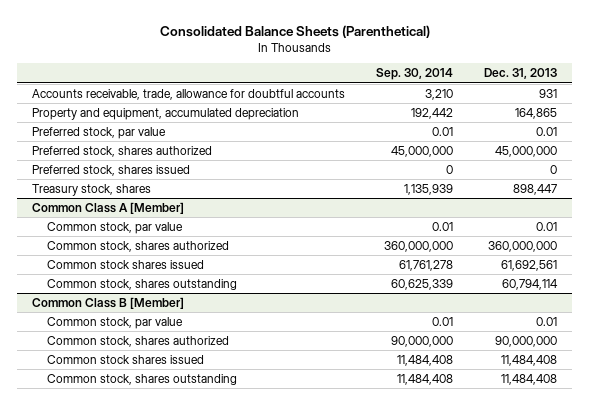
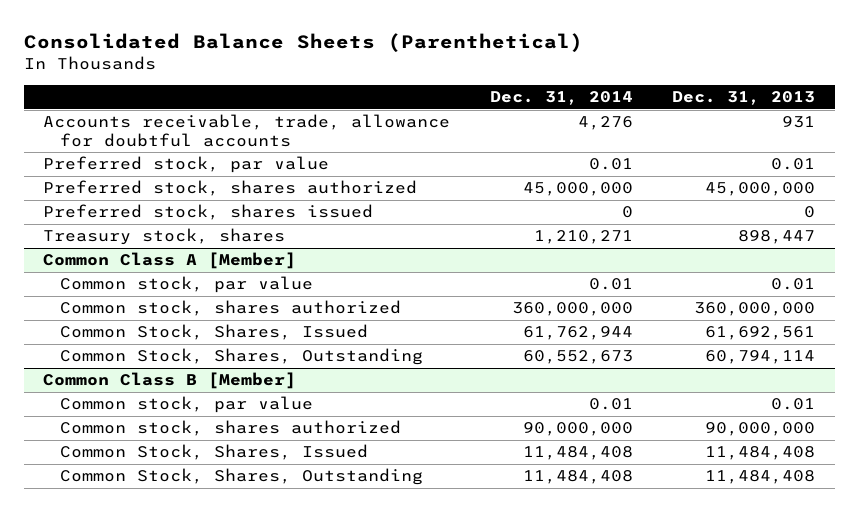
[376,68,454,81] Sep. 30, 2014 -> none
none -> [489,91,633,106] Dec. 31, 2014
[32,107,300,120] Property and equipment, accumulated depreciation -> none
[46,259,204,269] Common stock shares issued -> [60,324,369,341] Common Stock, Shares, Issued
[46,278,237,290] Common stock, shares outstanding -> [60,348,424,366] Common Stock, Shares, Outstanding
[46,354,204,364] Common stock shares issued -> [60,444,369,461] Common Stock, Shares, Issued
[46,373,237,385] Common stock, shares outstanding -> [60,468,424,486] Common Stock, Shares, Outstanding

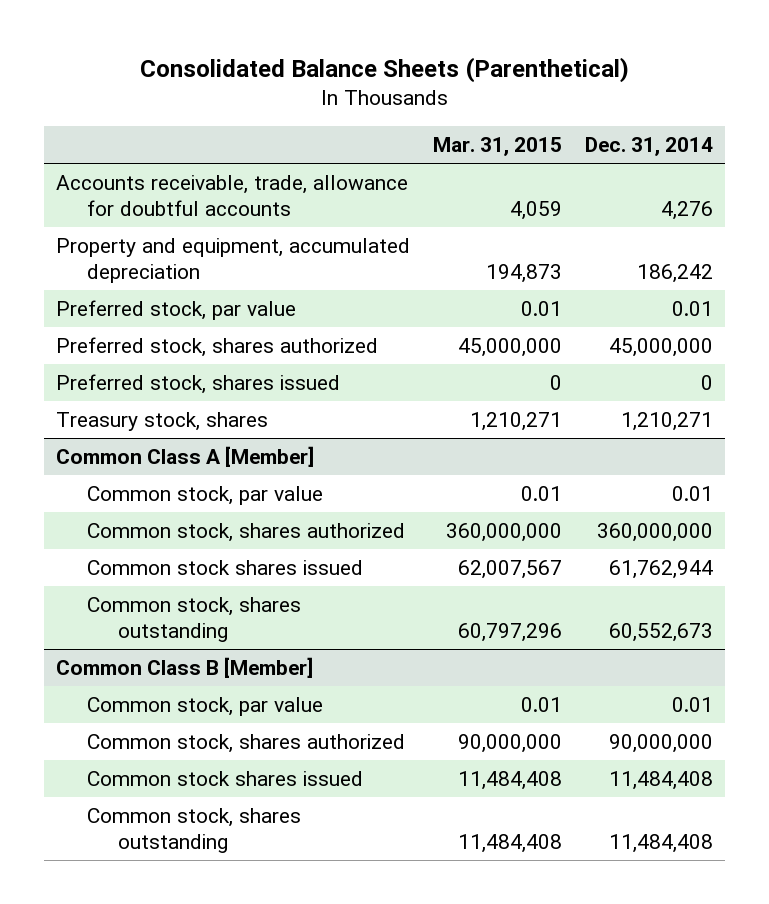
[672,91,816,106] Dec. 31, 2013 -> none
none -> [433,137,563,157] Mar. 31, 2015
none -> [55,238,410,284] Property and equipment, accumulated depreciation
[60,324,369,341] Common Stock, Shares, Issued -> [86,560,363,576] Common stock shares issued
[60,348,424,366] Common Stock, Shares, Outstanding -> [86,597,301,643] Common stock, shares outstanding
[60,444,369,461] Common Stock, Shares, Issued -> [86,771,363,787] Common stock shares issued
[60,468,424,486] Common Stock, Shares, Outstanding -> [86,808,301,854] Common stock, shares outstanding

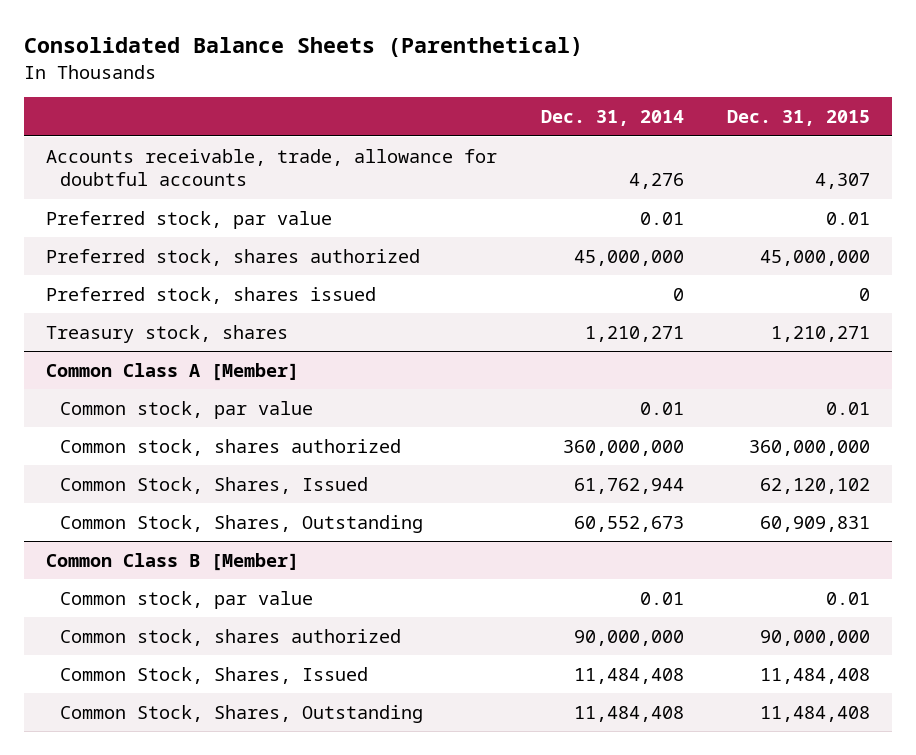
[433,137,563,157] Mar. 31, 2015 -> none
none -> [727,110,871,127] Dec. 31, 2015
[55,238,410,284] Property and equipment, accumulated depreciation -> none
[86,560,363,576] Common stock shares issued -> [60,476,369,494] Common Stock, Shares, Issued
[86,597,301,643] Common stock, shares outstanding -> [60,514,424,533] Common Stock, Shares, Outstanding
[86,771,363,787] Common stock shares issued -> [60,666,369,684] Common Stock, Shares, Issued
[86,808,301,854] Common stock, shares outstanding -> [60,704,424,723] Common Stock, Shares, Outstanding

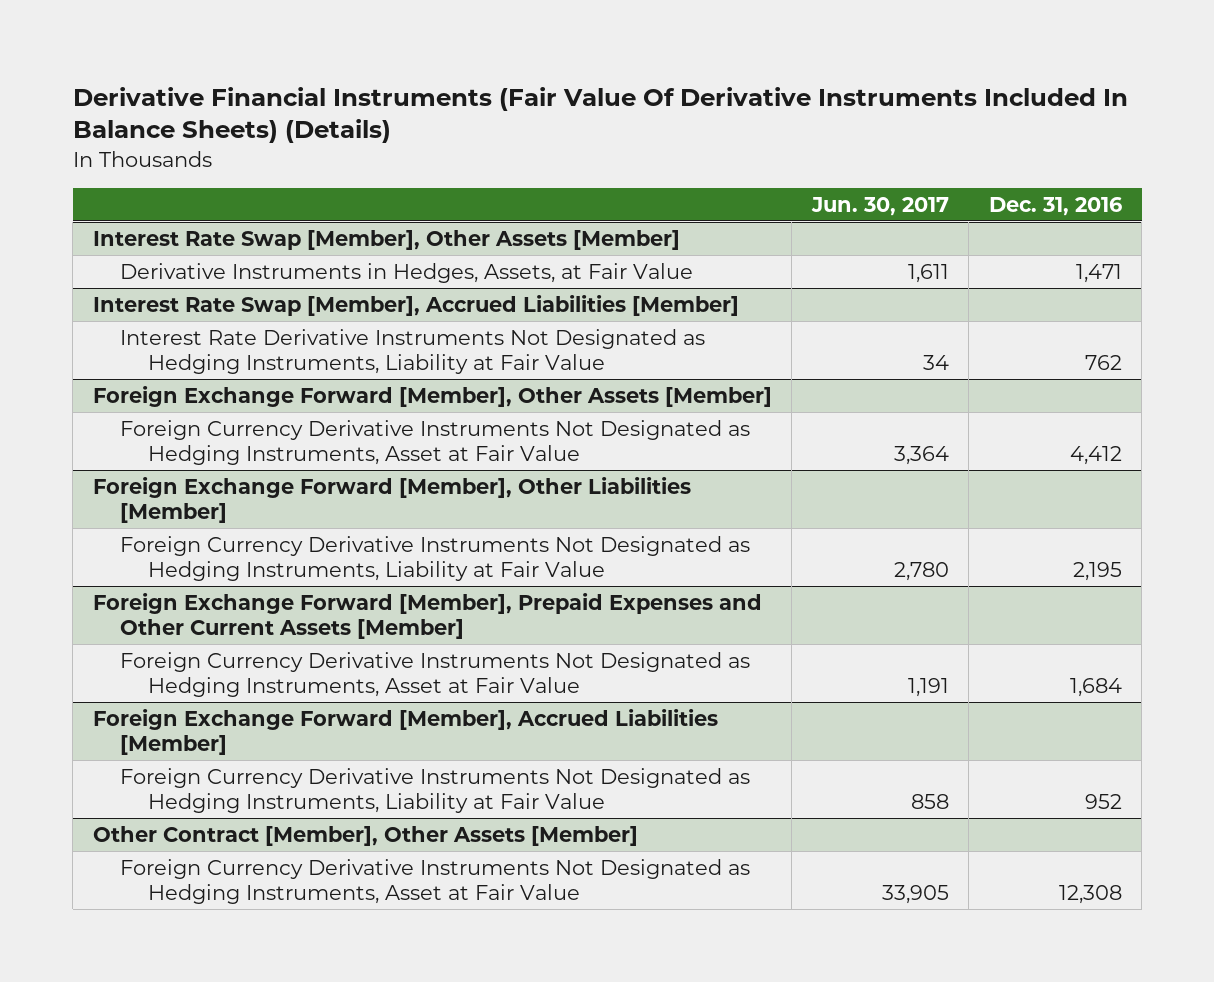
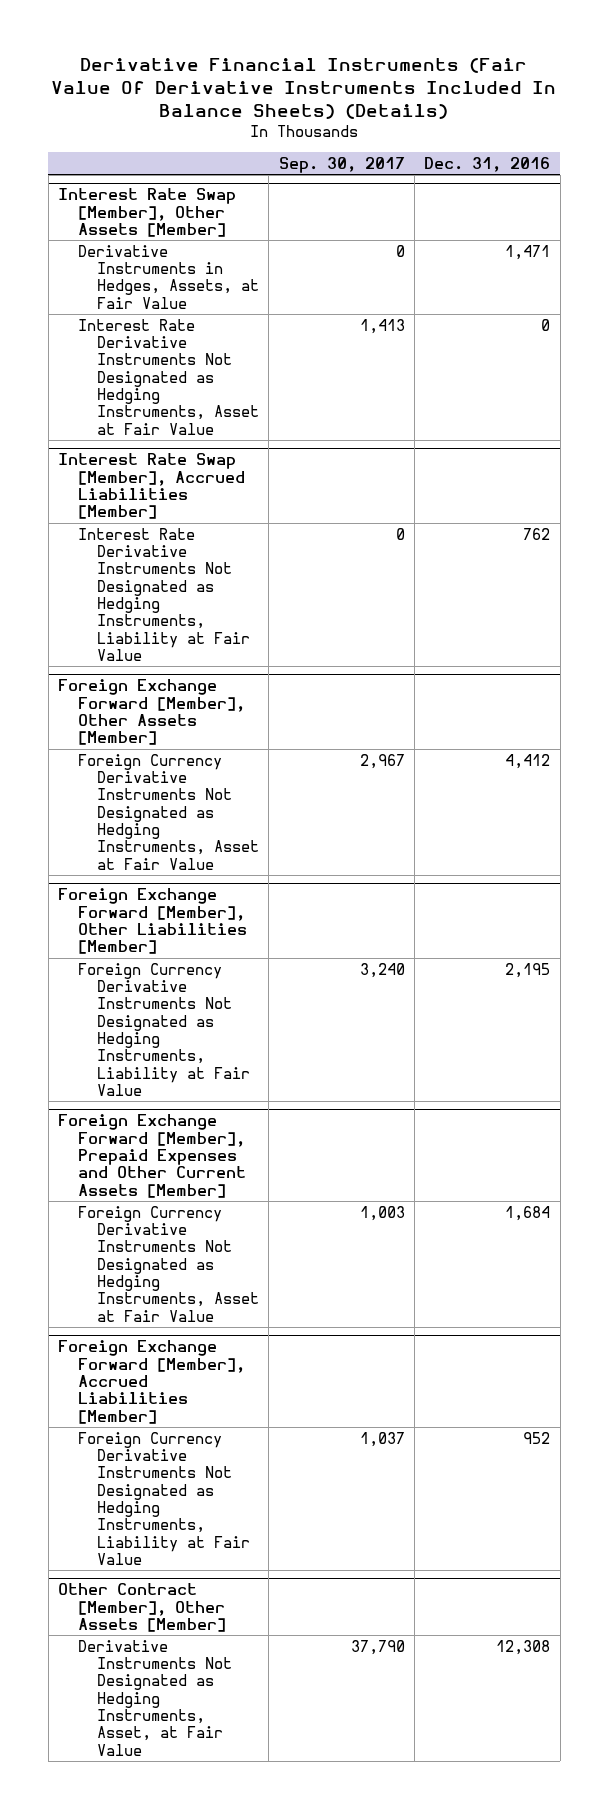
[810,196,949,216] Jun. 30, 2017 -> none
none -> [278,156,405,173] Sep. 30, 2017
none -> [77,318,259,435] Interest Rate Derivative Instruments Not Designated as Hedging Instruments, Asset at Fair Value
[120,858,751,905] Foreign Currency Derivative Instruments Not Designated as Hedging Instruments, Asset at Fair Value -> [77,1639,232,1756] Derivative Instruments Not Designated as Hedging Instruments, Asset, at Fair Value

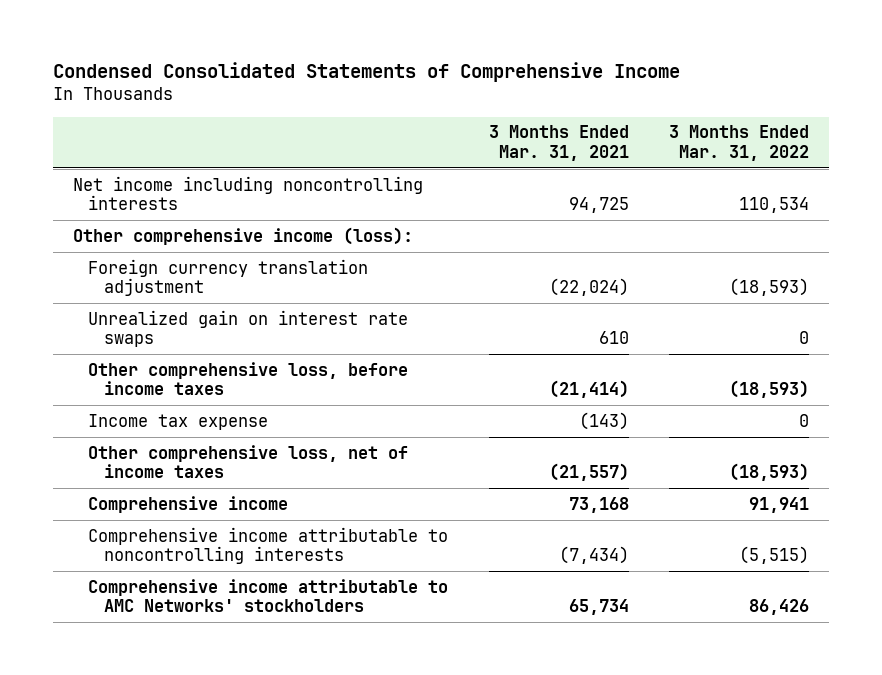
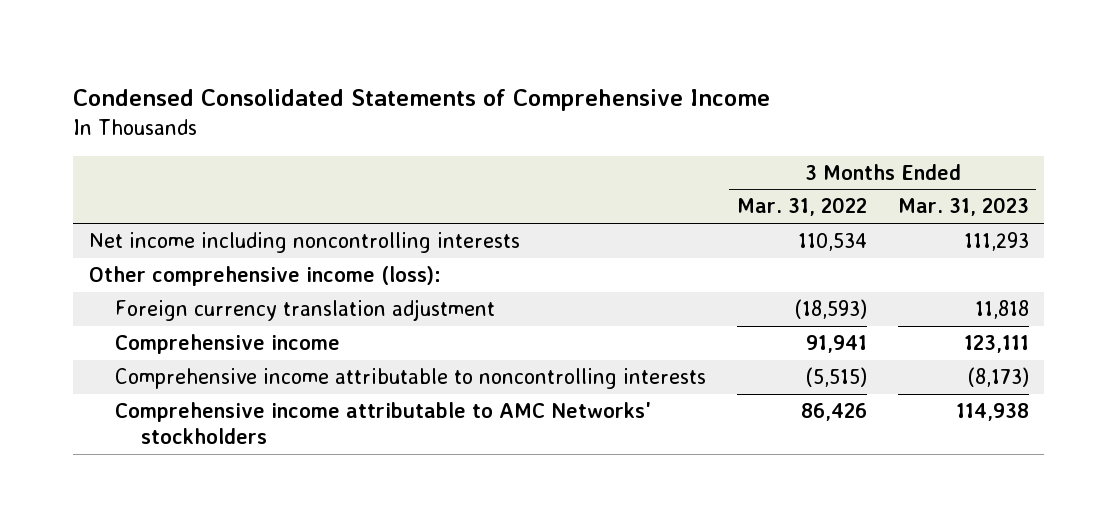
[488,125,629,161] 3 Months Ended Mar. 31, 2021 -> none
none -> [897,197,1029,217] Mar. 31, 2023
[88,309,409,348] Unrealized gain on interest rate swaps -> none
[88,361,409,396] Other comprehensive loss, before income taxes -> none
[88,413,269,430] Income tax expense -> none
[88,444,409,479] Other comprehensive loss, net of income taxes -> none

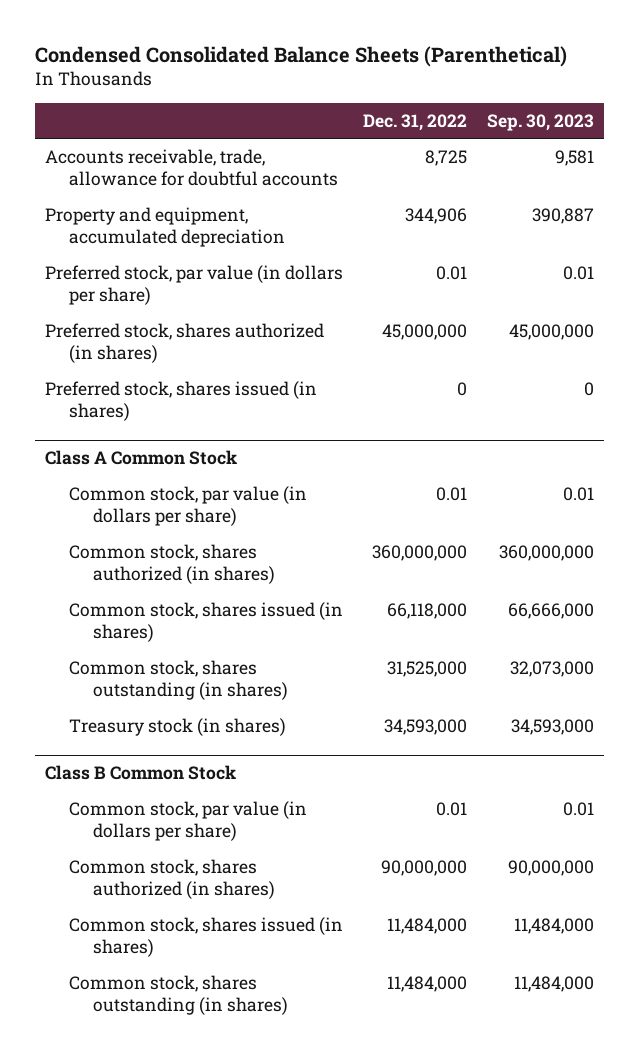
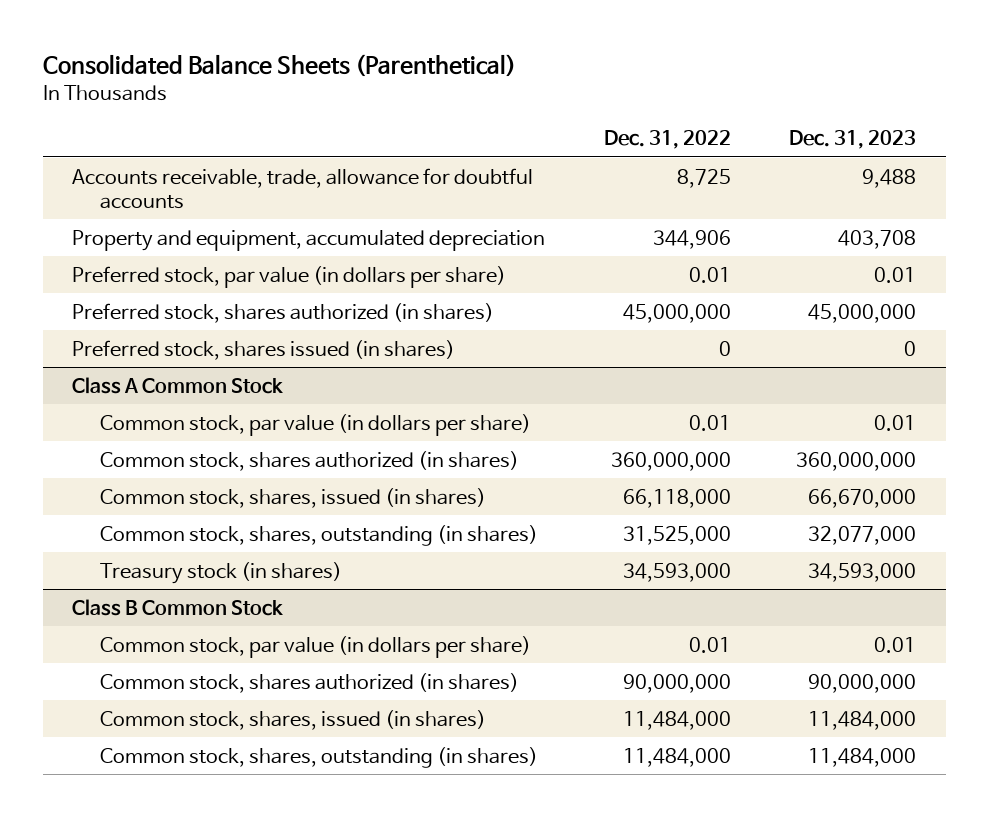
[35,45,568,67] Condensed Consolidated Balance Sheets (Parenthetical) -> [43,54,517,78] Consolidated Balance Sheets (Parenthetical)
[487,113,595,131] Sep. 30, 2023 -> none
none -> [789,130,917,150] Dec. 31, 2023
[68,602,343,643] Common stock, shares issued (in shares) -> [99,487,486,508] Common stock, shares, issued (in shares)
[68,660,288,701] Common stock, shares outstanding (in shares) -> [99,524,538,546] Common stock, shares, outstanding (in shares)
[68,917,343,958] Common stock, shares issued (in shares) -> [99,709,486,730] Common stock, shares, issued (in shares)
[68,975,288,1016] Common stock, shares outstanding (in shares) -> [99,746,538,768] Common stock, shares, outstanding (in shares)

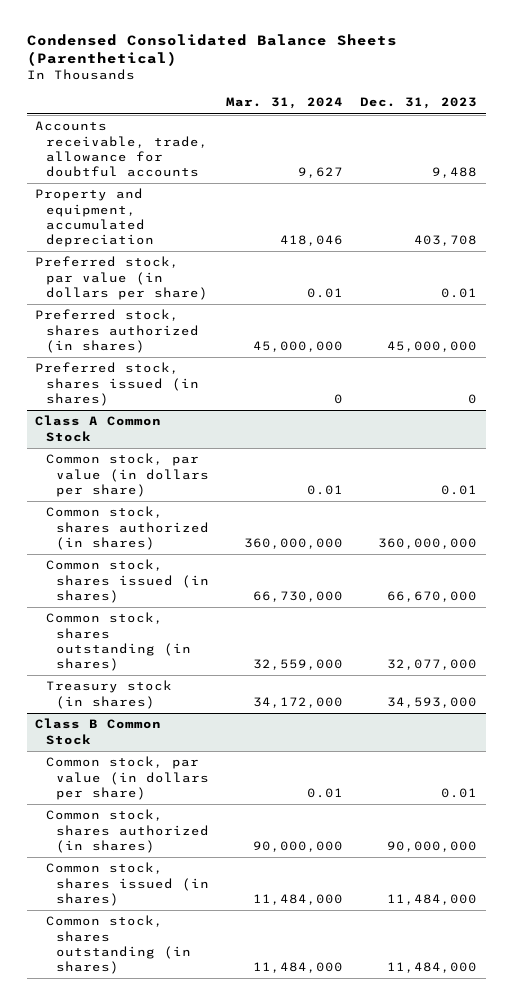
[43,54,517,78] Consolidated Balance Sheets (Parenthetical) -> [26,34,397,67] Condensed Consolidated Balance Sheets (Parenthetical)
[603,130,731,150] Dec. 31, 2022 -> none
none -> [225,97,343,110] Mar. 31, 2024
[99,487,486,508] Common stock, shares, issued (in shares) -> [45,559,209,603] Common stock, shares issued (in shares)
[99,524,538,546] Common stock, shares, outstanding (in shares) -> [45,612,191,672] Common stock, shares outstanding (in shares)
[99,709,486,730] Common stock, shares, issued (in shares) -> [45,862,209,906] Common stock, shares issued (in shares)
[99,746,538,768] Common stock, shares, outstanding (in shares) -> [45,915,191,975] Common stock, shares outstanding (in shares)

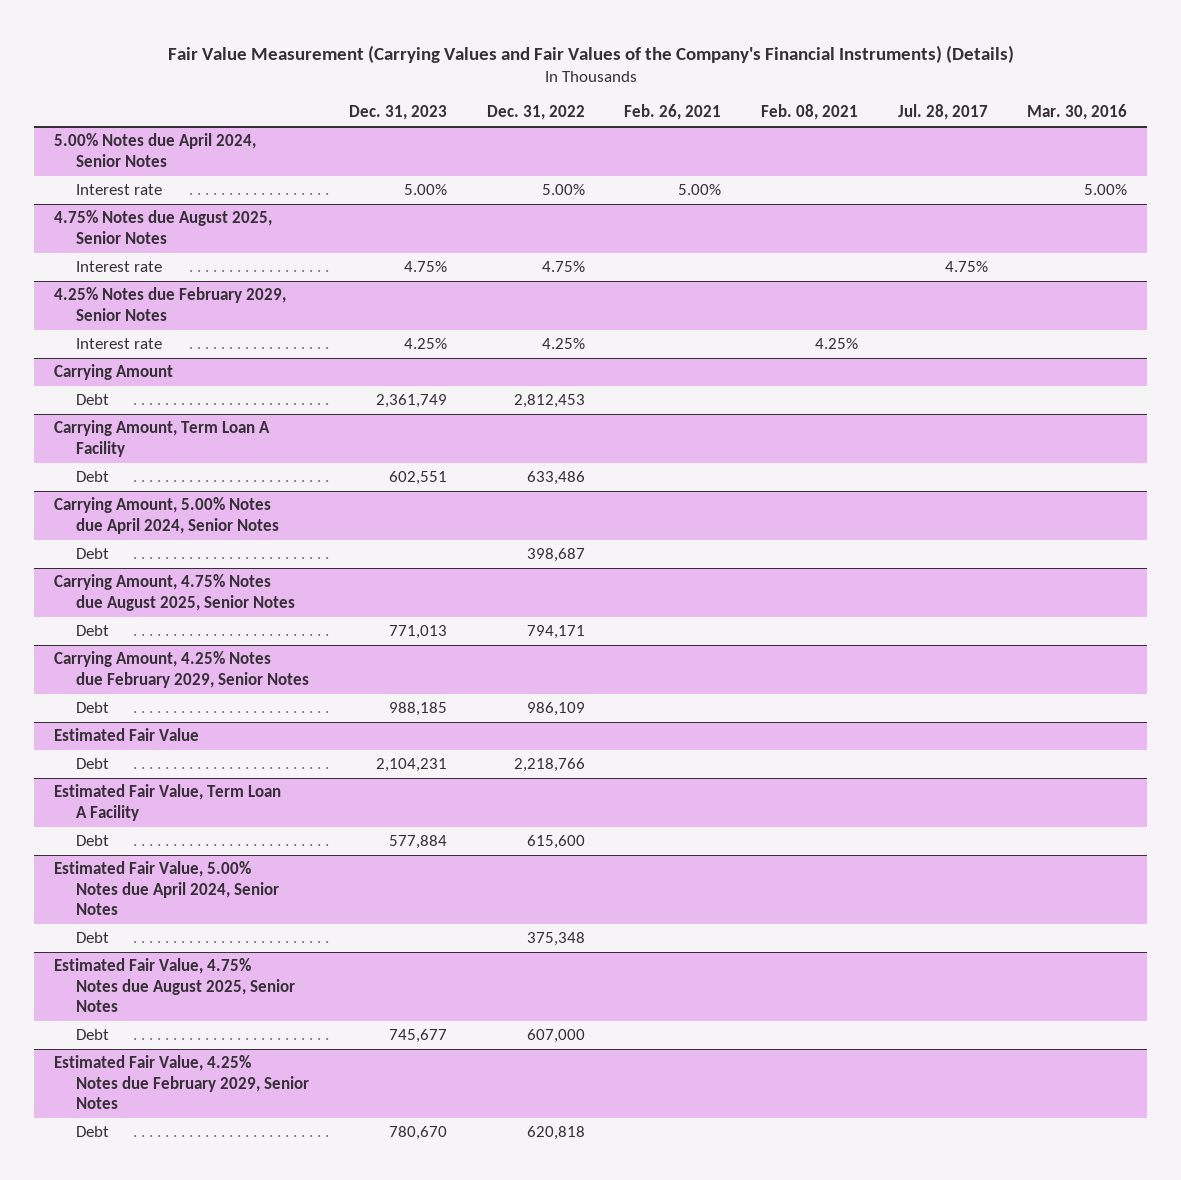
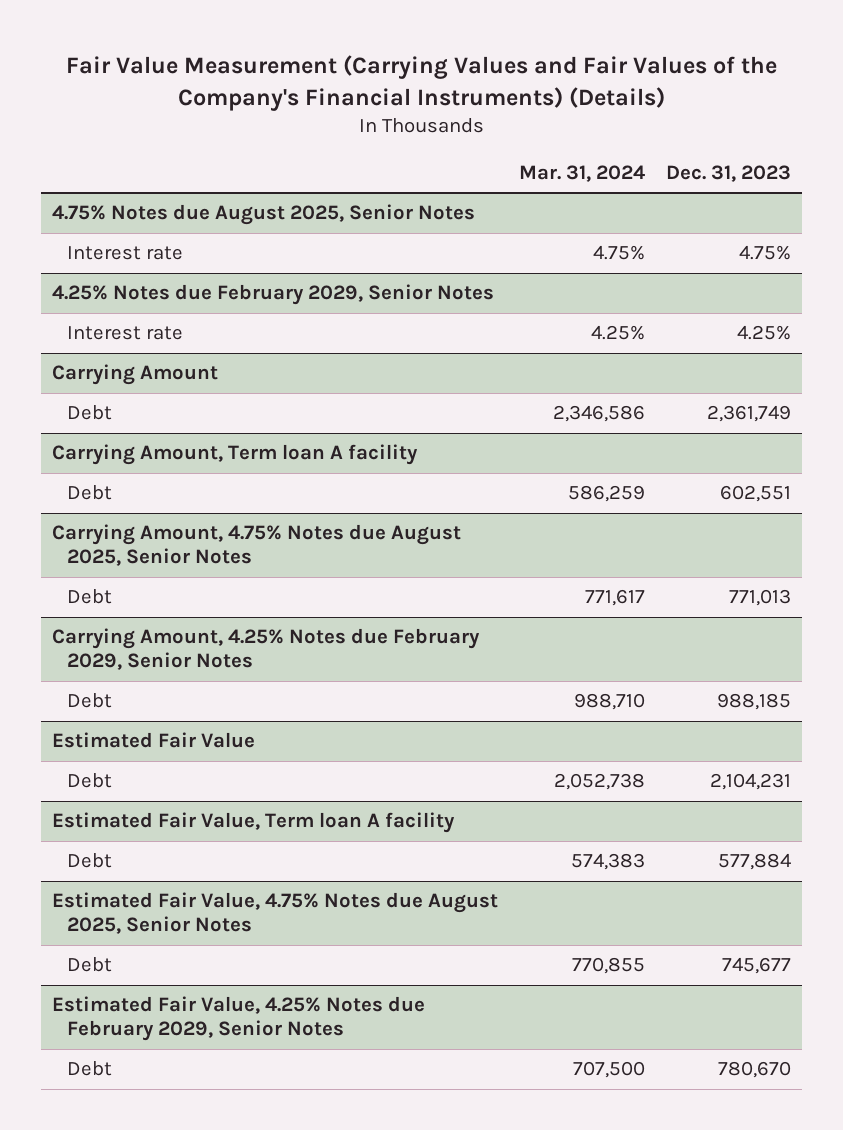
[486,105,585,121] Dec. 31, 2022 -> none
[624,104,722,121] Feb. 26, 2021 -> none
[760,104,858,121] Feb. 08, 2021 -> none
[897,104,988,121] Jul. 28, 2017 -> none
[1027,104,1128,121] Mar. 30, 2016 -> none
none -> [519,165,646,183] Mar. 31, 2024
[53,133,256,167] 5.00% Notes due April 2024, Senior Notes -> none
[76,184,163,196] Interest rate -> none
[53,420,270,457] Carrying Amount, Term Loan A Facility -> [51,444,418,466] Carrying Amount, Term loan A facility
[53,497,280,534] Carrying Amount, 5.00% Notes due April 2024, Senior Notes -> none
[76,548,110,560] Debt -> none
[53,784,281,821] Estimated Fair Value, Term Loan A Facility -> [51,812,455,834] Estimated Fair Value, Term loan A facility
[53,861,280,916] Estimated Fair Value, 5.00% Notes due April 2024, Senior Notes -> none
[76,932,110,944] Debt -> none

